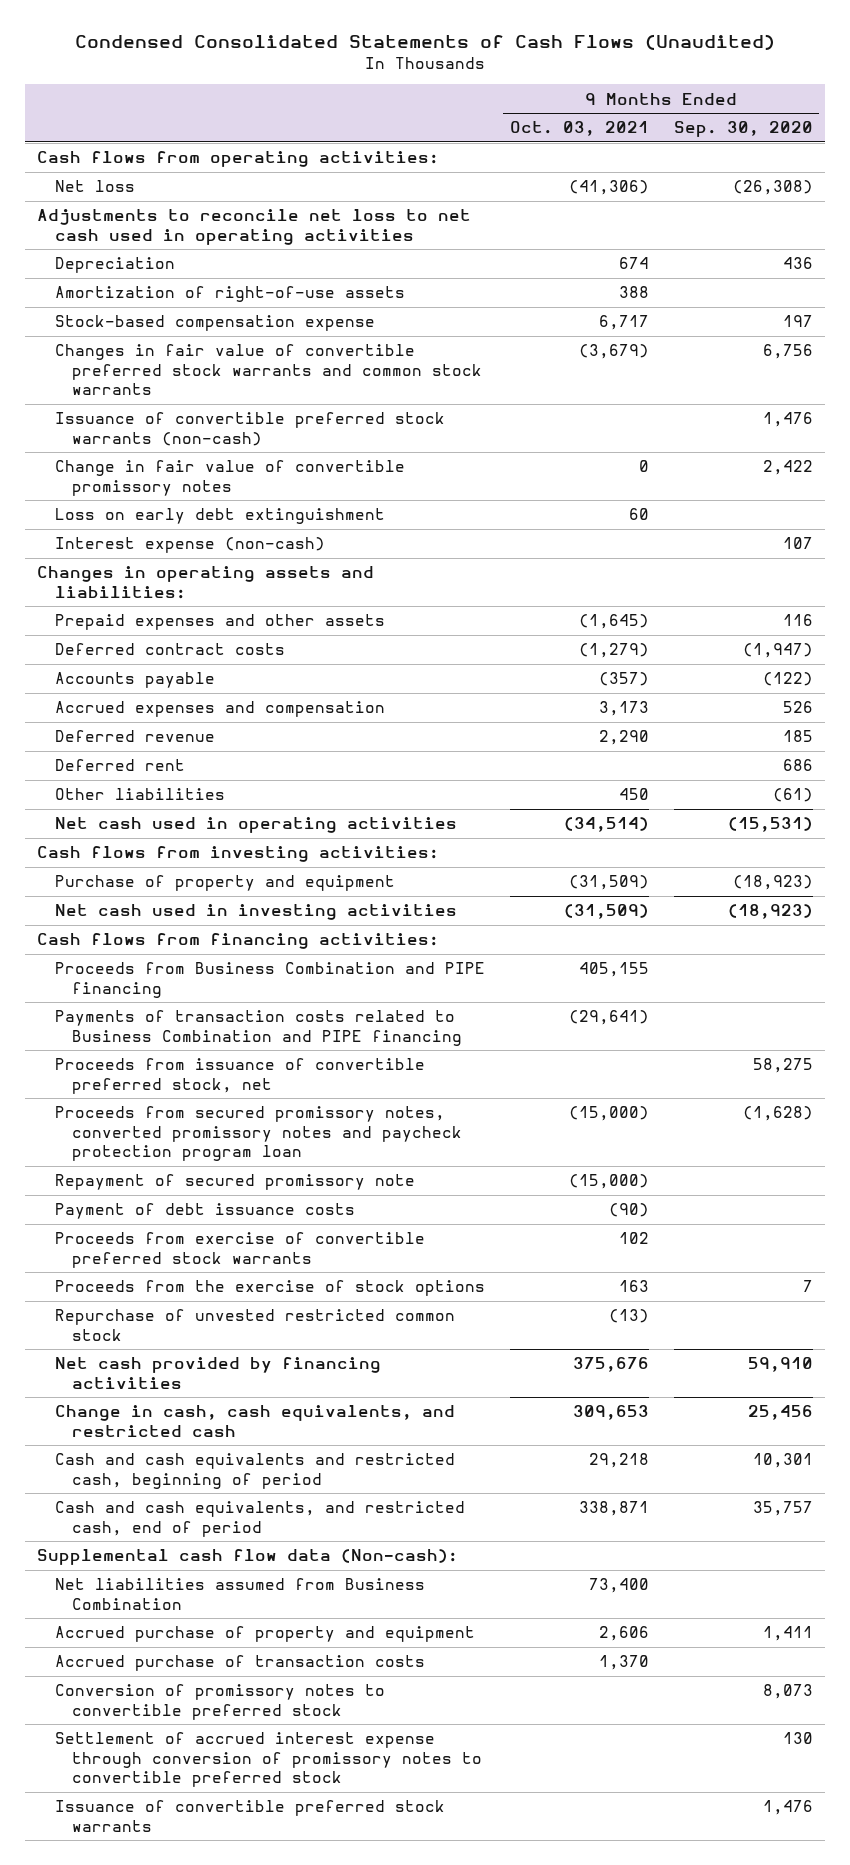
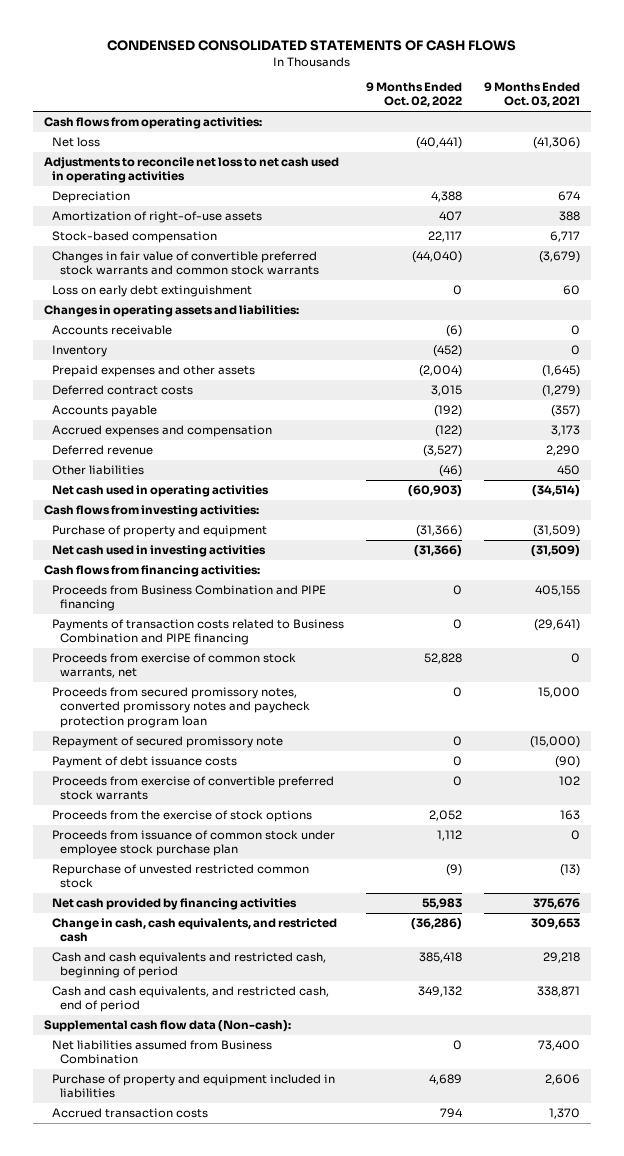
[74,34,775,51] Condensed Consolidated Statements of Cash Flows (Unaudited) -> [106,40,516,52] CONDENSED CONSOLIDATED STATEMENTS OF CASH FLOWS
[673,121,813,138] Sep. 30, 2020 -> none
none -> [365,82,462,108] 9 Months Ended Oct. 02, 2022
[54,315,375,332] Stock-based compensation expense -> [51,231,217,244] Stock-based compensation
[54,412,445,446] Issuance of convertible preferred stock warrants (non-cash) -> none
[54,460,405,496] Change in fair value of convertible promissory notes -> none
[54,537,325,554] Interest expense (non-cash) -> none
none -> [51,325,172,336] Accounts receivable
none -> [51,345,107,358] Inventory
[54,759,185,772] Deferred rent -> none
[54,1058,425,1094] Proceeds from issuance of convertible preferred stock, net -> none
none -> [51,653,296,679] Proceeds from exercise of common stock warrants, net
[568,1106,649,1122] (15,000) -> [538,687,581,699] 15,000
none -> [51,830,335,857] Proceeds from issuance of common stock under employee stock purchase plan
[54,1684,385,1720] Conversion of promissory notes to convertible preferred stock -> none
[54,1732,483,1787] Settlement of accrued interest expense through conversion of promissory notes to convertible preferred stock -> none
[54,1800,445,1832] Issuance of convertible preferred stock warrants -> none
[54,1626,475,1643] Accrued purchase of property and equipment -> [51,1074,335,1099] Purchase of property and equipment included in liabilities
[54,1655,425,1672] Accrued purchase of transaction costs -> [51,1108,208,1119] Accrued transaction costs

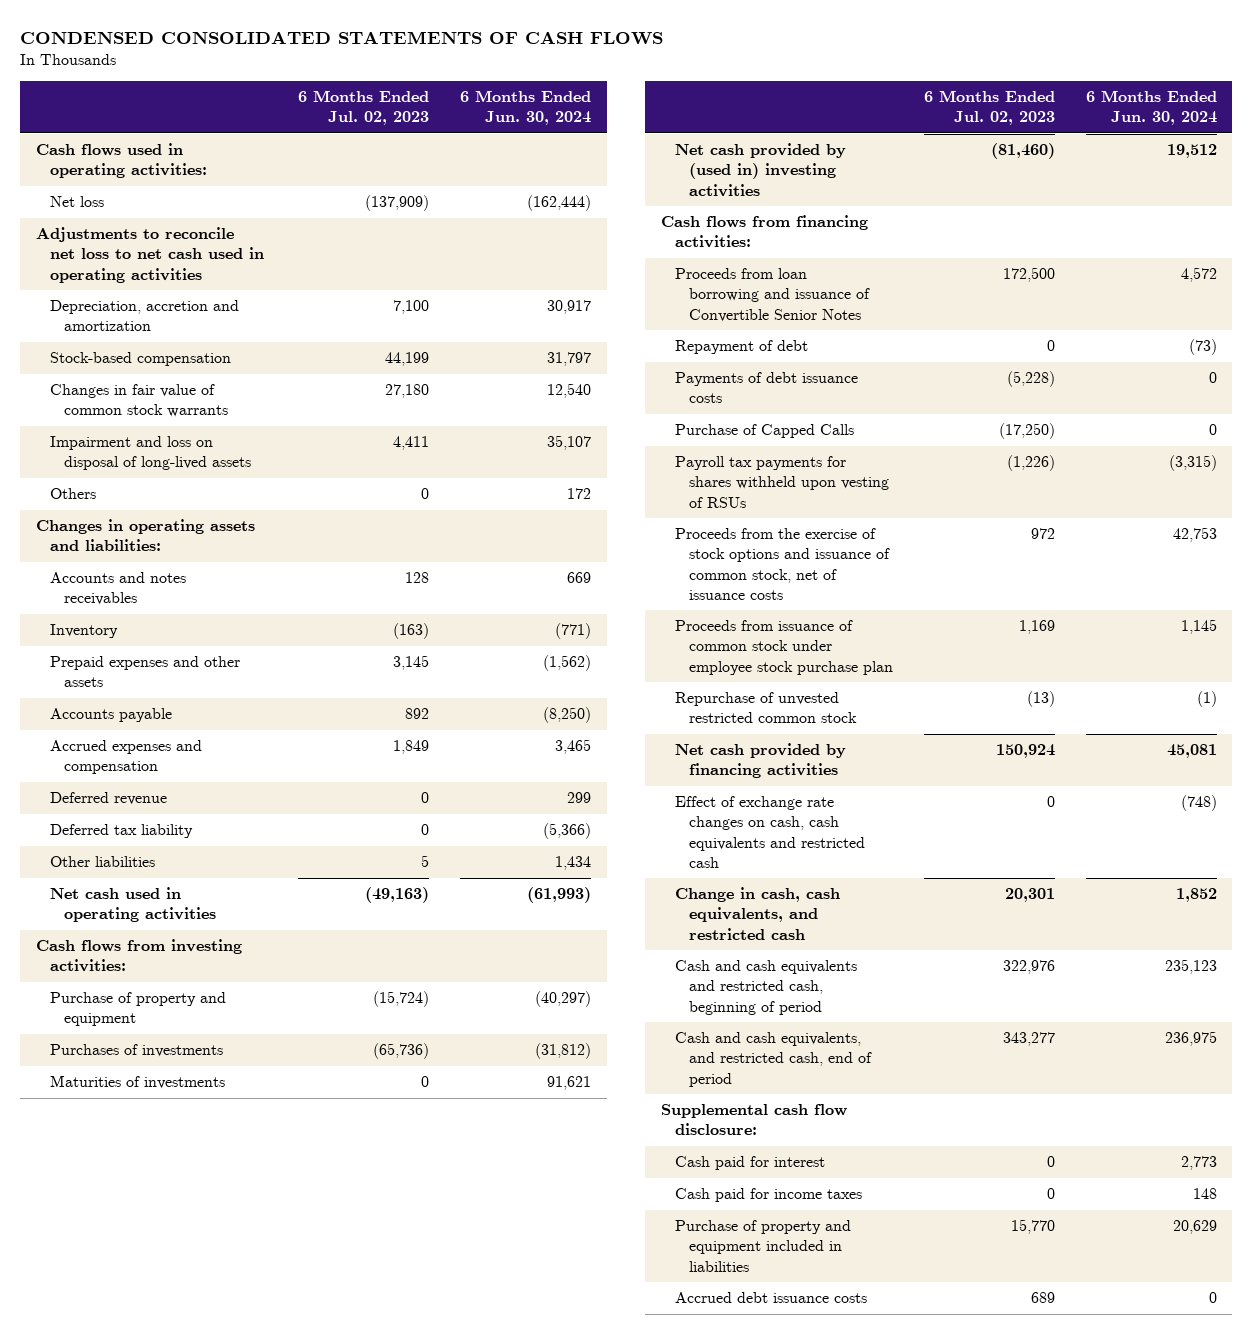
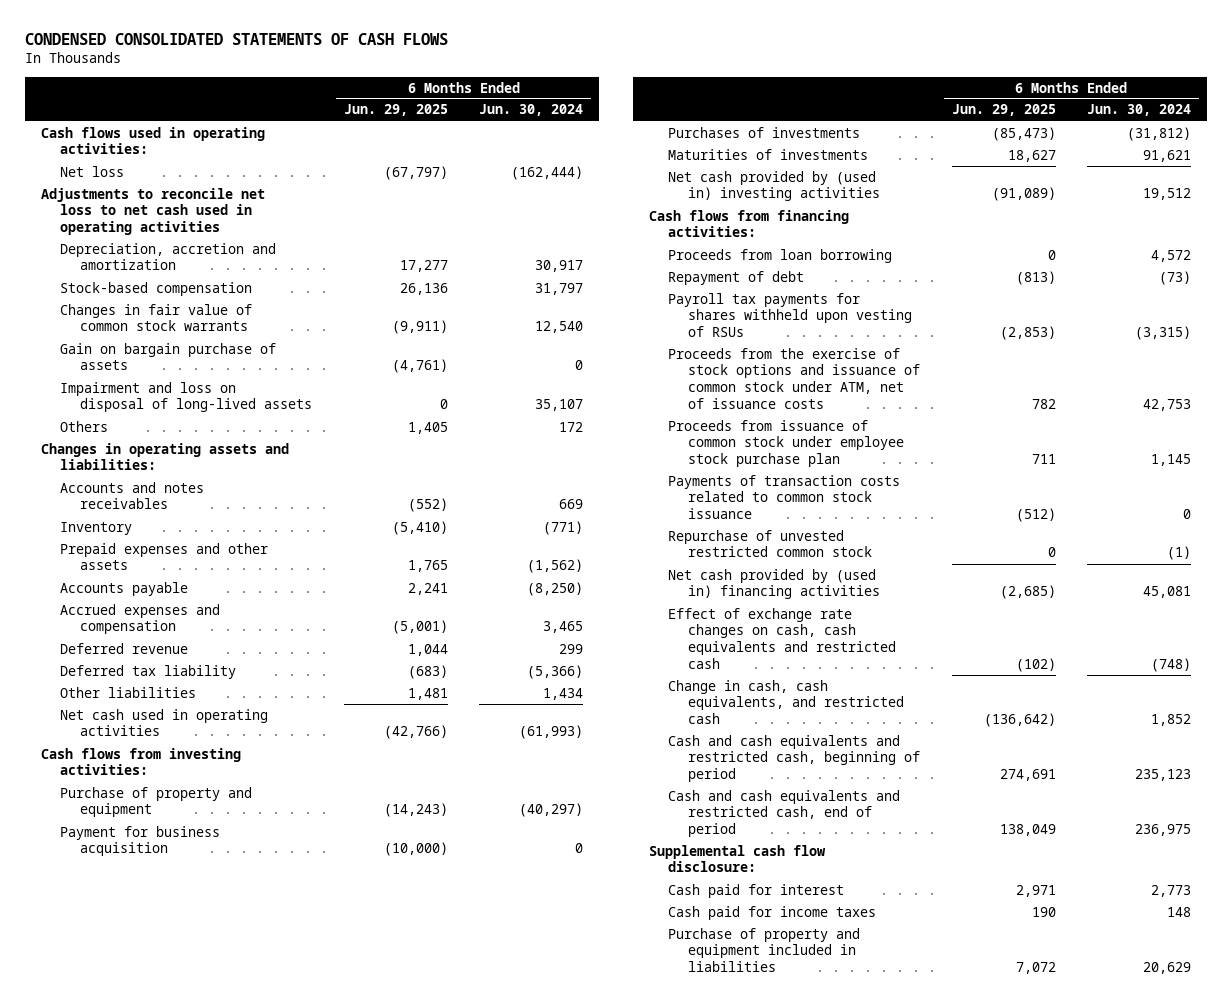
[298,89,430,126] 6 Months Ended Jul. 02, 2023 -> none
none -> [343,104,448,117] Jun. 29, 2025
none -> [60,342,277,371] Gain on bargain purchase of assets
none -> [60,825,221,857] Payment for business acquisition
[674,268,870,322] Proceeds from loan borrowing and issuance of Convertible Senior Notes -> [668,248,893,263] Proceeds from loan borrowing
[674,372,858,404] Payments of debt issuance costs -> none
[674,424,854,439] Purchase of Capped Calls -> none
[674,528,890,600] Proceeds from the exercise of stock options and issuance of common stock, net of issuance costs -> [668,347,920,409] Proceeds from the exercise of stock options and issuance of common stock under ATM, net of issuance costs
none -> [668,474,901,520] Payments of transaction costs related to common stock issuance
[674,743,846,779] Net cash provided by financing activities -> [668,568,880,600] Net cash provided by (used in) financing activities
[674,1032,872,1087] Cash and cash equivalents, and restricted cash, end of period -> [668,789,901,838] Cash and cash equivalents and restricted cash, end of period
[674,1292,867,1304] Accrued debt issuance costs -> none

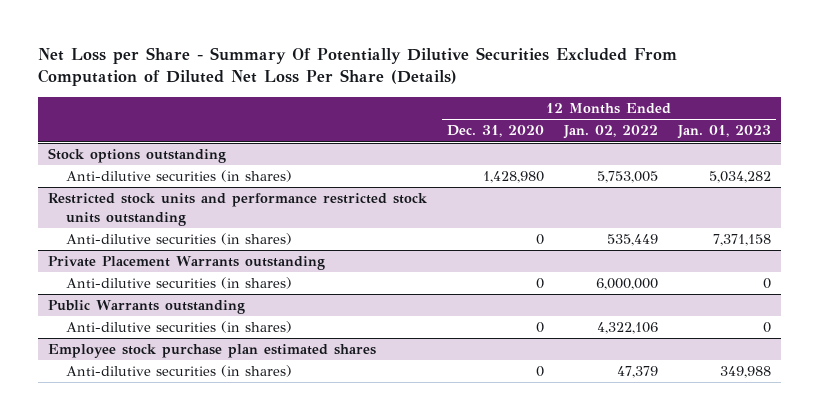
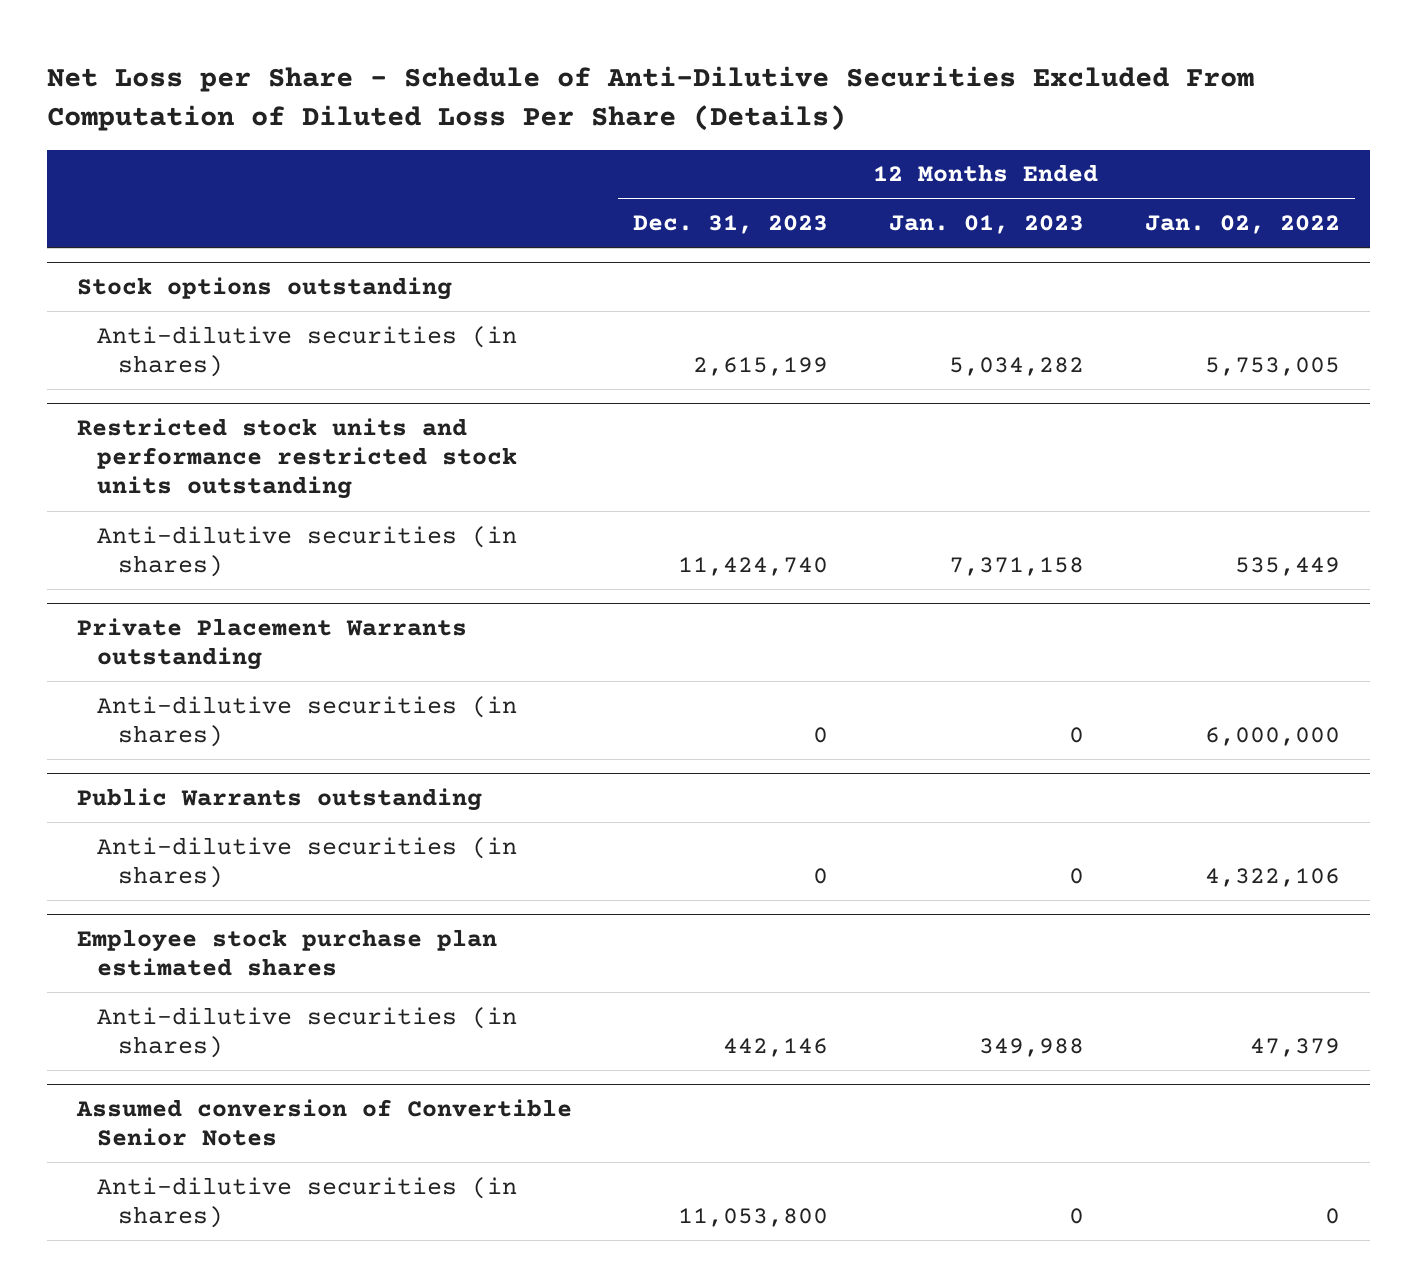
[37,46,677,87] Net Loss per Share - Summary Of Potentially Dilutive Securities Excluded From Computation of Diluted Net Loss Per Share (Details) -> [46,65,1254,131] Net Loss per Share - Schedule of Anti-Dilutive Securities Excluded From Computation of Diluted Loss Per Share (Details)
[446,125,544,138] Dec. 31, 2020 -> none
none -> [632,215,828,235] Dec. 31, 2023
none -> [76,1099,573,1147] Assumed conversion of Convertible Senior Notes
none -> [97,1176,518,1228] Anti-dilutive securities (in shares)

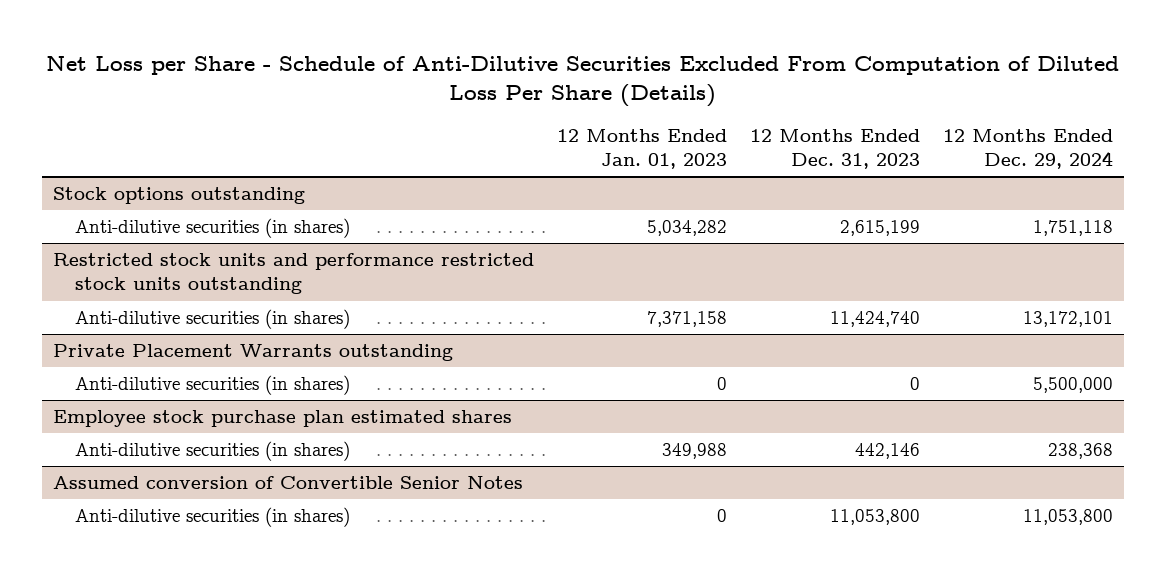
[1144,215,1340,235] Jan. 02, 2022 -> none
none -> [942,128,1113,170] 12 Months Ended Dec. 29, 2024
[77,788,483,812] Public Warrants outstanding -> none
[97,836,518,888] Anti-dilutive securities (in shares) -> none

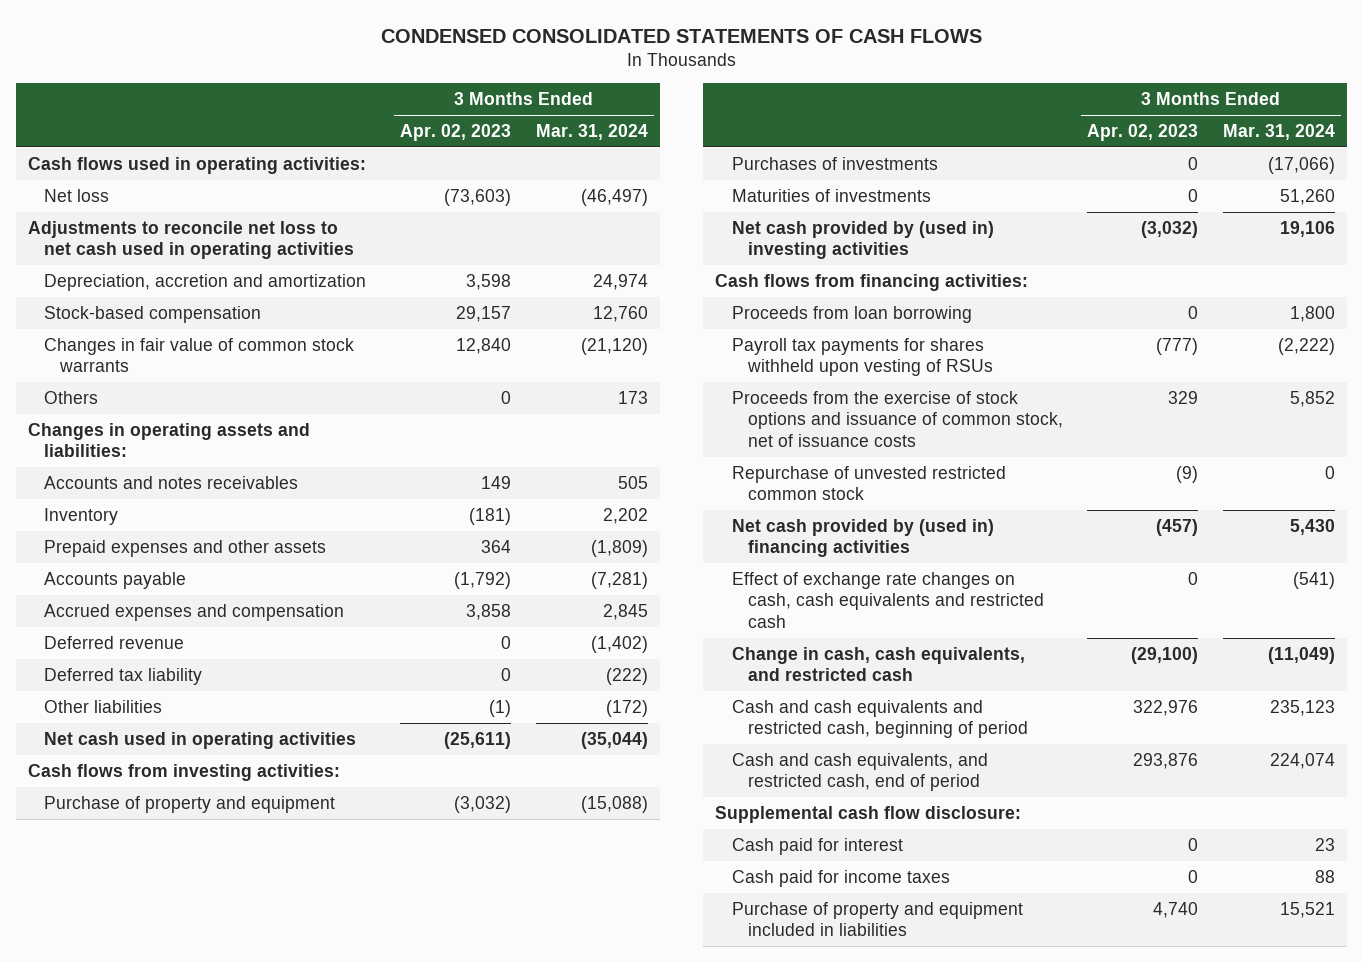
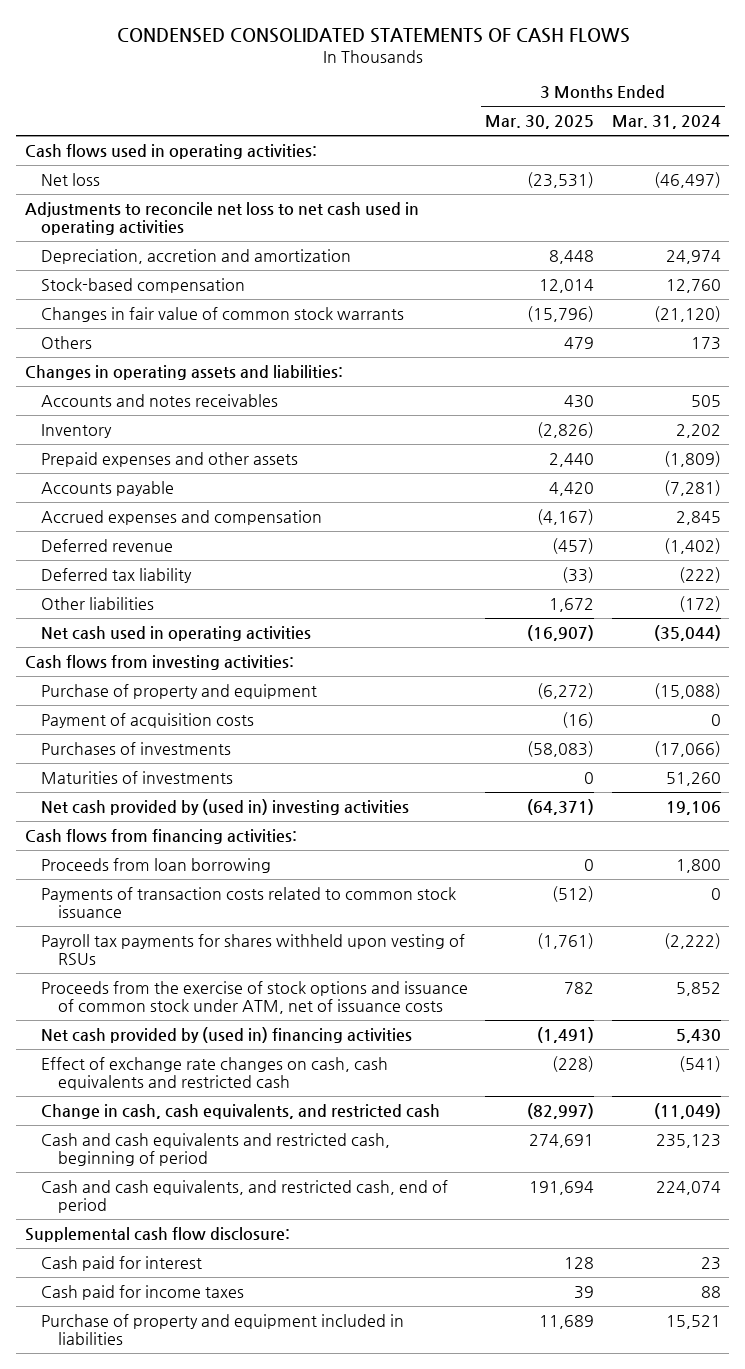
[399,124,511,142] Apr. 02, 2023 -> none
none -> [485,115,595,130] Mar. 30, 2025
none -> [41,712,255,728] Payment of acquisition costs
none -> [41,886,457,919] Payments of transaction costs related to common stock issuance
[731,465,1006,501] Repurchase of unvested restricted common stock -> none
[731,390,1063,447] Proceeds from the exercise of stock options and issuance of common stock, net of issuance costs -> [41,980,469,1015] Proceeds from the exercise of stock options and issuance of common stock under ATM, net of issuance costs

